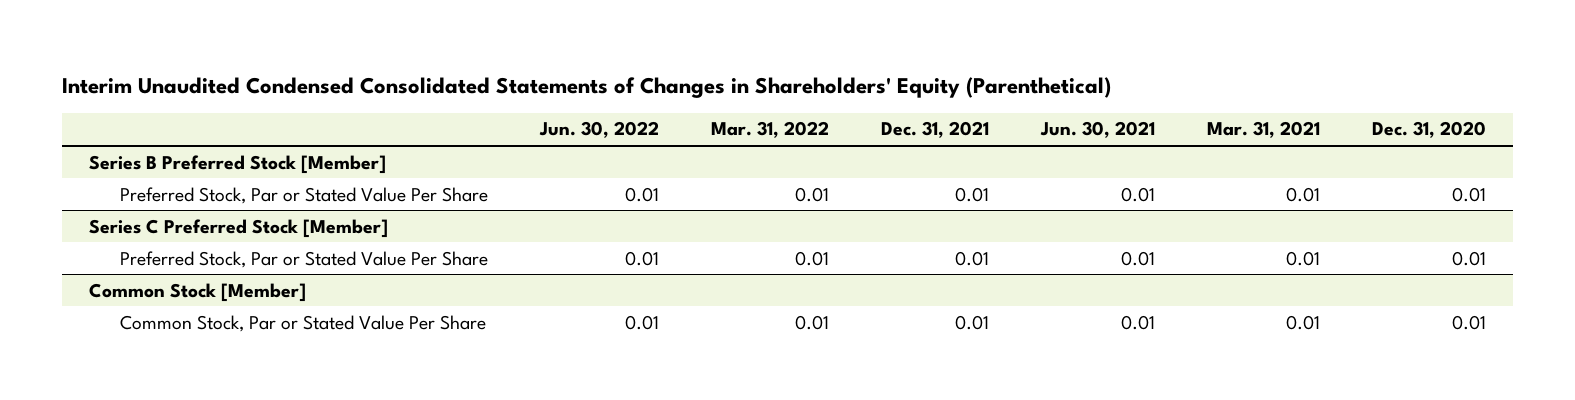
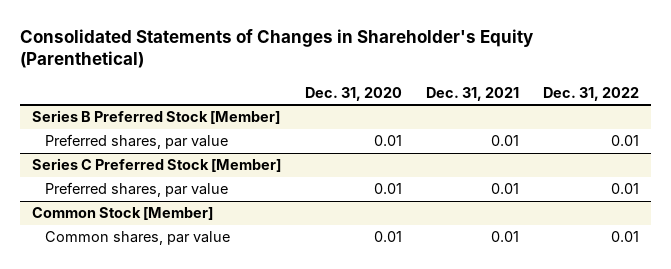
[62,76,1112,98] Interim Unaudited Condensed Consolidated Statements of Changes in Shareholders' Equity (Parenthetical) -> [19,28,533,69] Consolidated Statements of Changes in Shareholder's Equity (Parenthetical)
[538,121,659,139] Jun. 30, 2022 -> none
[710,121,829,139] Mar. 31, 2022 -> none
[1040,121,1156,139] Jun. 30, 2021 -> none
[1207,121,1321,139] Mar. 31, 2021 -> none
none -> [543,86,640,101] Dec. 31, 2022
[119,186,488,204] Preferred Stock, Par or Stated Value Per Share -> [45,134,229,150] Preferred shares, par value
[119,250,488,268] Preferred Stock, Par or Stated Value Per Share -> [45,182,229,198] Preferred shares, par value
[119,314,486,332] Common Stock, Par or Stated Value Per Share -> [45,231,231,246] Common shares, par value

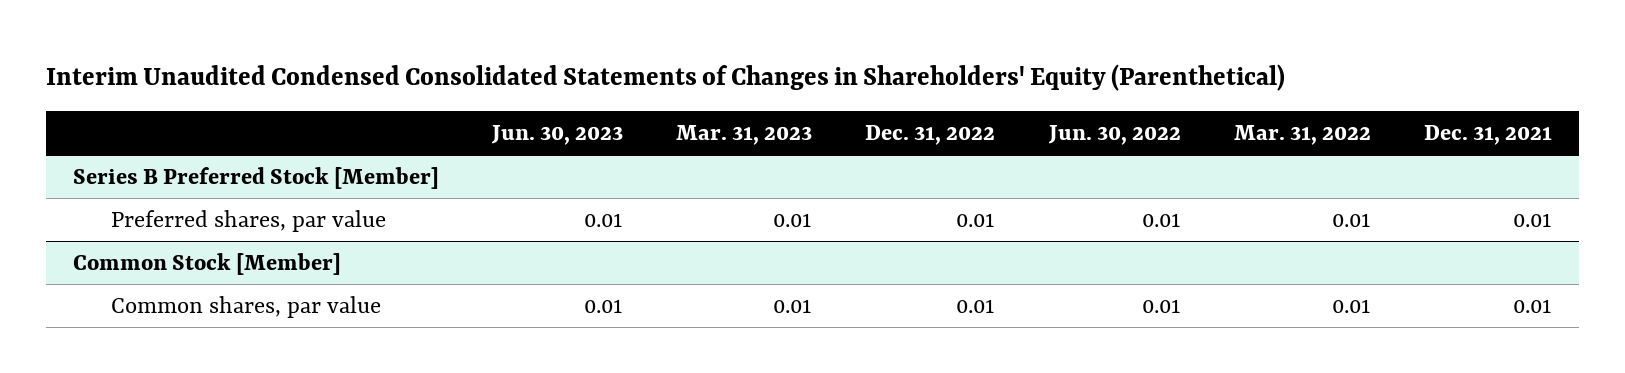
[19,28,533,69] Consolidated Statements of Changes in Shareholder's Equity (Parenthetical) -> [45,64,1285,92] Interim Unaudited Condensed Consolidated Statements of Changes in Shareholders' Equity (Parenthetical)
[305,86,403,101] Dec. 31, 2020 -> none
none -> [490,124,623,145] Jun. 30, 2023
none -> [676,124,813,145] Mar. 31, 2023
none -> [1047,124,1181,145] Jun. 30, 2022
none -> [1233,124,1371,145] Mar. 31, 2022
[31,158,281,173] Series C Preferred Stock [Member] -> none
[45,182,229,198] Preferred shares, par value -> none

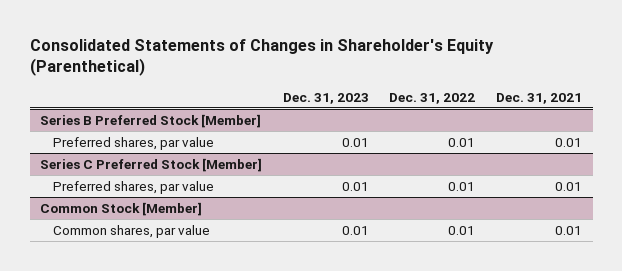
[45,64,1285,92] Interim Unaudited Condensed Consolidated Statements of Changes in Shareholders' Equity (Parenthetical) -> [29,38,494,77] Consolidated Statements of Changes in Shareholder's Equity (Parenthetical)
[490,124,623,145] Jun. 30, 2023 -> none
[676,124,813,145] Mar. 31, 2023 -> none
[1047,124,1181,145] Jun. 30, 2022 -> none
[1233,124,1371,145] Mar. 31, 2022 -> none
none -> [282,92,369,104] Dec. 31, 2023
none -> [39,157,262,172] Series C Preferred Stock [Member]
none -> [52,180,214,194] Preferred shares, par value

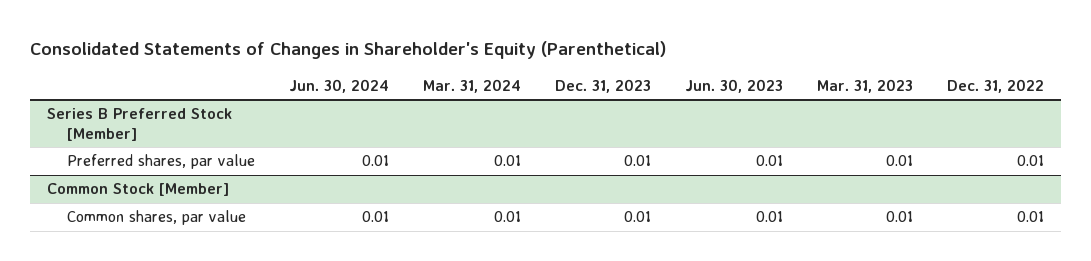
[496,92,583,104] Dec. 31, 2021 -> none
none -> [289,78,390,93] Jun. 30, 2024
none -> [422,78,521,93] Mar. 31, 2024
none -> [684,78,783,93] Jun. 30, 2023
none -> [816,78,913,93] Mar. 31, 2023
[39,157,262,172] Series C Preferred Stock [Member] -> none
[52,180,214,194] Preferred shares, par value -> none

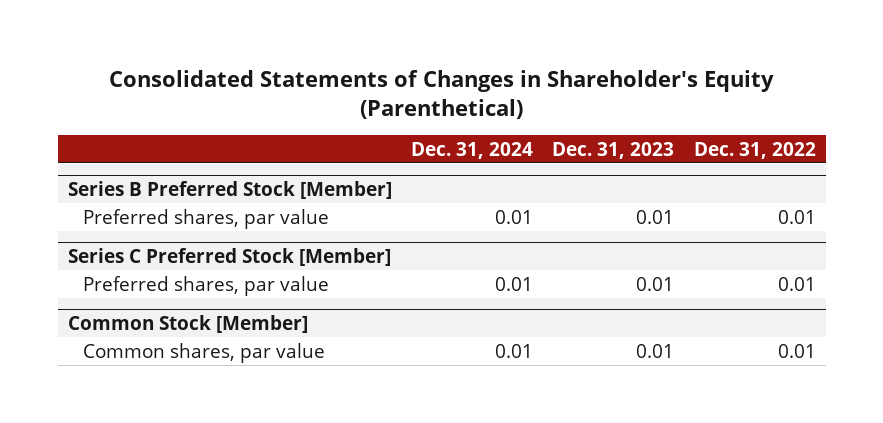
[289,78,390,93] Jun. 30, 2024 -> none
[422,78,521,93] Mar. 31, 2024 -> none
[684,78,783,93] Jun. 30, 2023 -> none
[816,78,913,93] Mar. 31, 2023 -> none
none -> [411,141,534,159] Dec. 31, 2024
none -> [67,247,391,266] Series C Preferred Stock [Member]
none -> [82,275,329,296] Preferred shares, par value

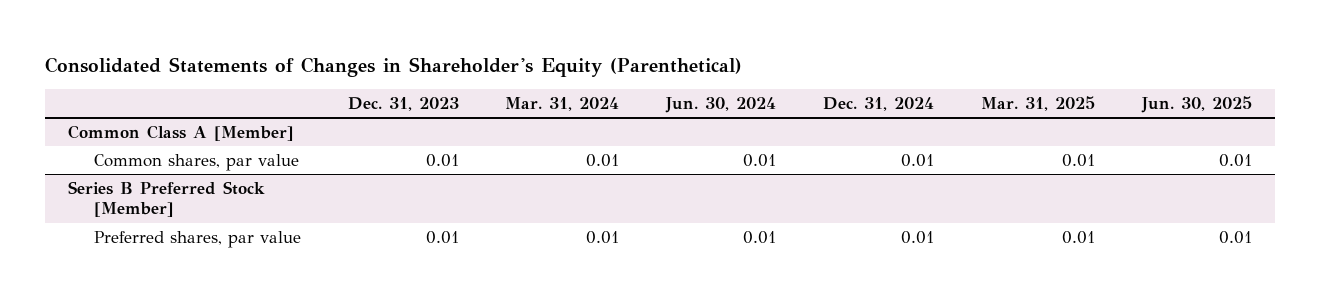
[693,141,816,159] Dec. 31, 2022 -> none
none -> [505,96,620,111] Mar. 31, 2024
none -> [665,96,777,113] Jun. 30, 2024
none -> [980,95,1095,111] Mar. 31, 2025
none -> [1140,95,1252,113] Jun. 30, 2025
none -> [68,125,295,142] Common Class A [Member]
none -> [93,154,299,172] Common shares, par value
[67,247,391,266] Series C Preferred Stock [Member] -> none
[82,275,329,296] Preferred shares, par value -> none
[67,314,308,333] Common Stock [Member] -> none
[82,342,325,363] Common shares, par value -> none

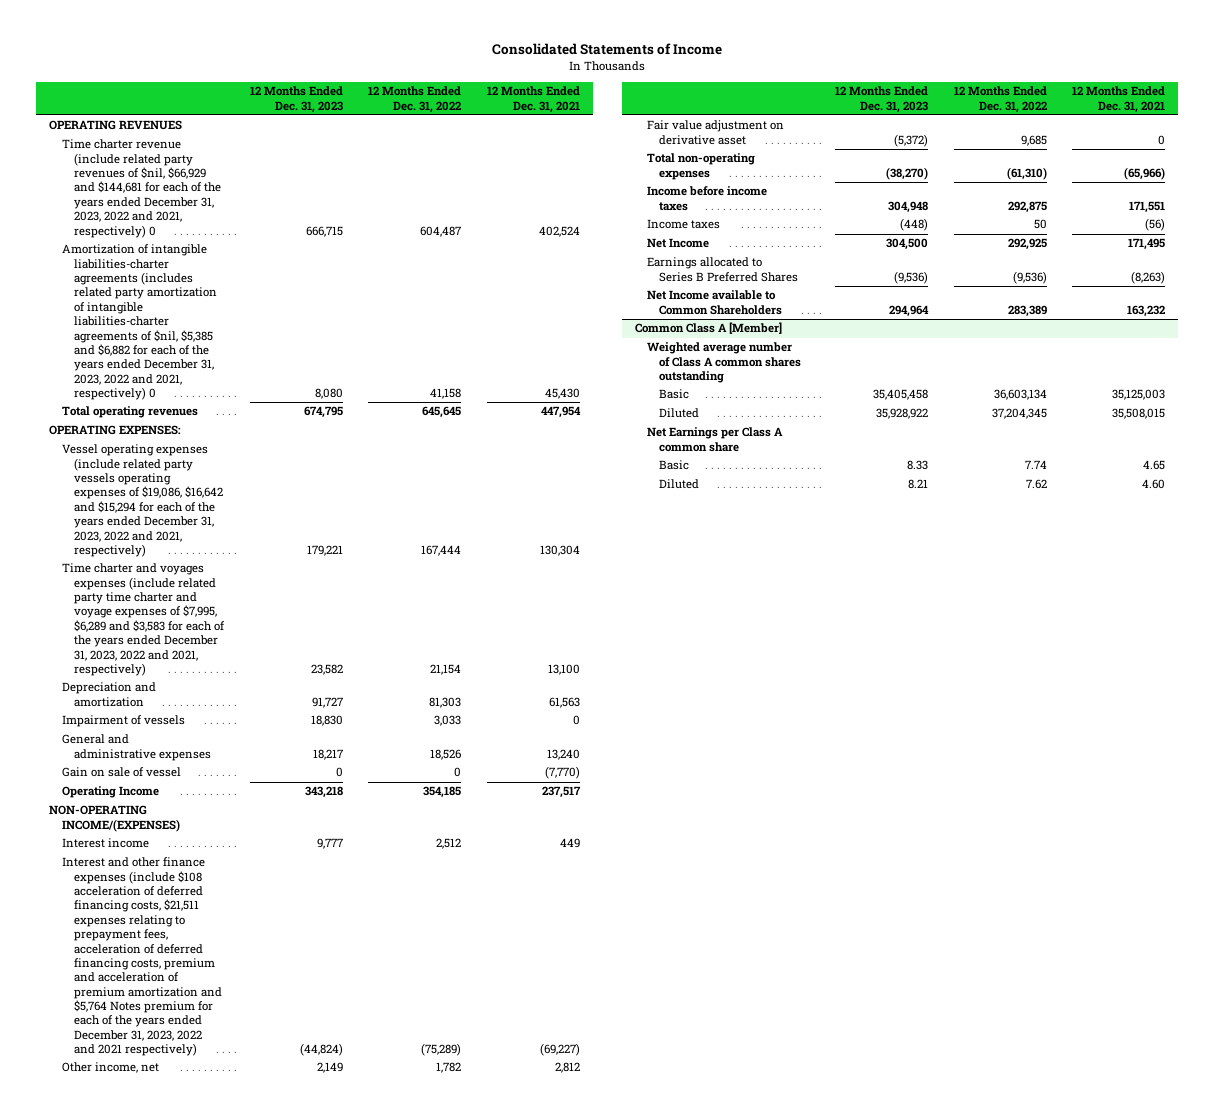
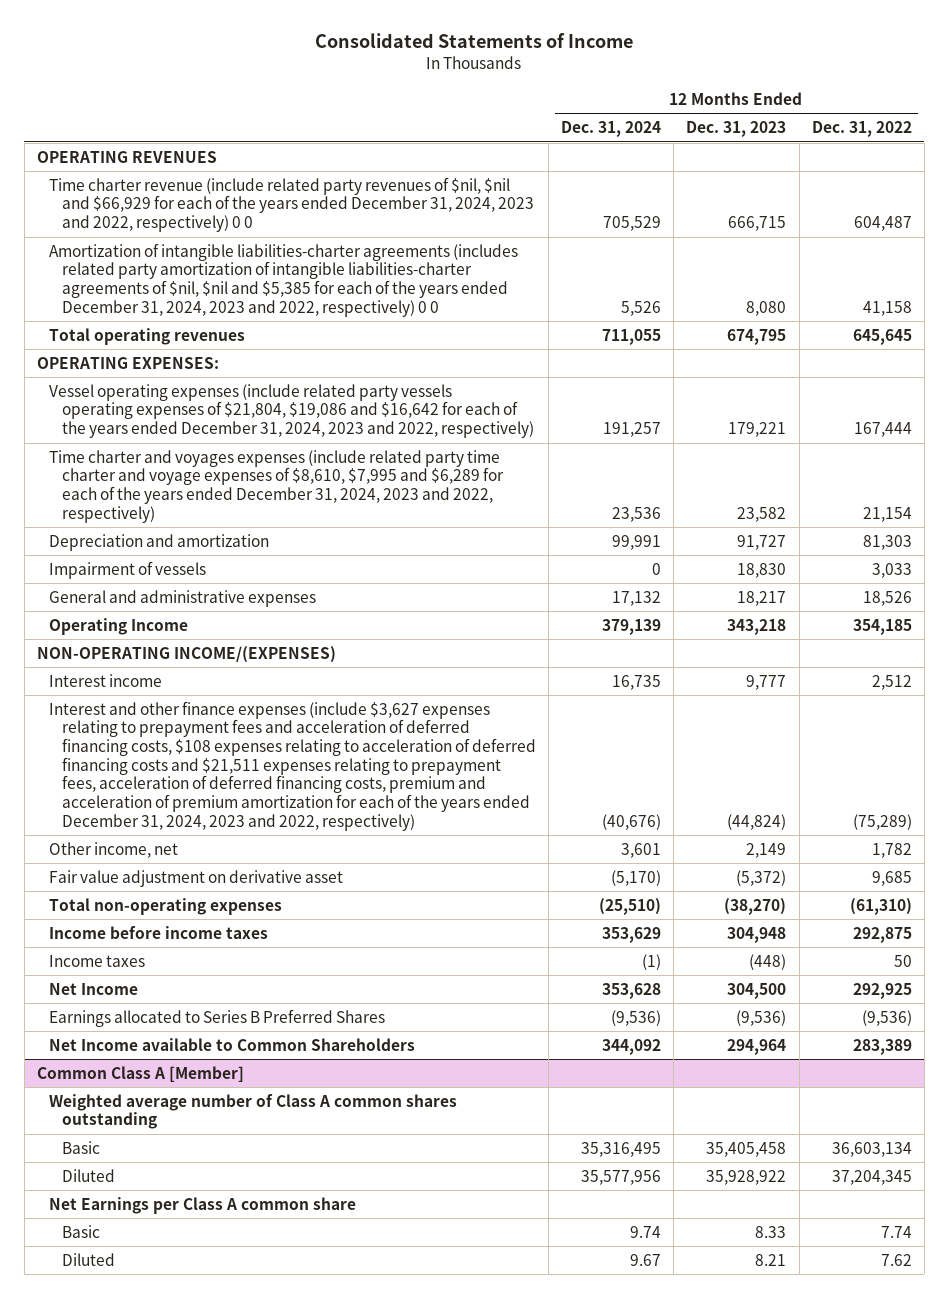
[486,86,580,113] 12 Months Ended Dec. 31, 2021 -> none
none -> [561,121,662,138] Dec. 31, 2024
[61,139,221,238] Time charter revenue (include related party revenues of $nil, $66,929 and $144,681 for each of the years ended December 31, 2023, 2022 and 2021, respectively) 0 -> [49,176,535,233] Time charter revenue (include related party revenues of $nil, $nil and $66,929 for each of the years ended December 31, 2024, 2023 and 2022, respectively) 0 0
[61,244,217,400] Amortization of intangible liabilities-charter agreements (includes related party amortization of intangible liabilities-charter agreements of $nil, $5,385 and $6,882 for each of the years ended December 31, 2023, 2022 and 2021, respectively) 0 -> [49,242,519,317] Amortization of intangible liabilities-charter agreements (includes related party amortization of intangible liabilities-charter agreements of $nil, $nil and $5,385 for each of the years ended December 31, 2024, 2023 and 2022, respectively) 0 0
[61,444,223,557] Vessel operating expenses (include related party vessels operating expenses of $19,086, $16,642 and $15,294 for each of the years ended December 31, 2023, 2022 and 2021, respectively) -> [49,383,535,439] Vessel operating expenses (include related party vessels operating expenses of $21,804, $19,086 and $16,642 for each of the years ended December 31, 2024, 2023 and 2022, respectively)
[61,563,225,676] Time charter and voyages expenses (include related party time charter and voyage expenses of $7,995, $6,289 and $3,583 for each of the years ended December 31, 2023, 2022 and 2021, respectively) -> [49,449,505,523] Time charter and voyages expenses (include related party time charter and voyage expenses of $8,610, $7,995 and $6,289 for each of the years ended December 31, 2024, 2023 and 2022, respectively)
[61,767,181,778] Gain on sale of vessel -> none
[61,857,222,1057] Interest and other finance expenses (include $108 acceleration of deferred financing costs, $21,511 expenses relating to prepayment fees, acceleration of deferred financing costs, premium and acceleration of premium amortization and $5,764 Notes premium for each of the years ended December 31, 2023, 2022 and 2021 respectively) -> [49,700,537,831] Interest and other finance expenses (include $3,627 expenses relating to prepayment fees and acceleration of deferred financing costs, $108 expenses relating to acceleration of deferred financing costs and $21,511 expenses relating to prepayment fees, acceleration of deferred financing costs, premium and acceleration of premium amortization for each of the years ended December 31, 2024, 2023 and 2022, respectively)

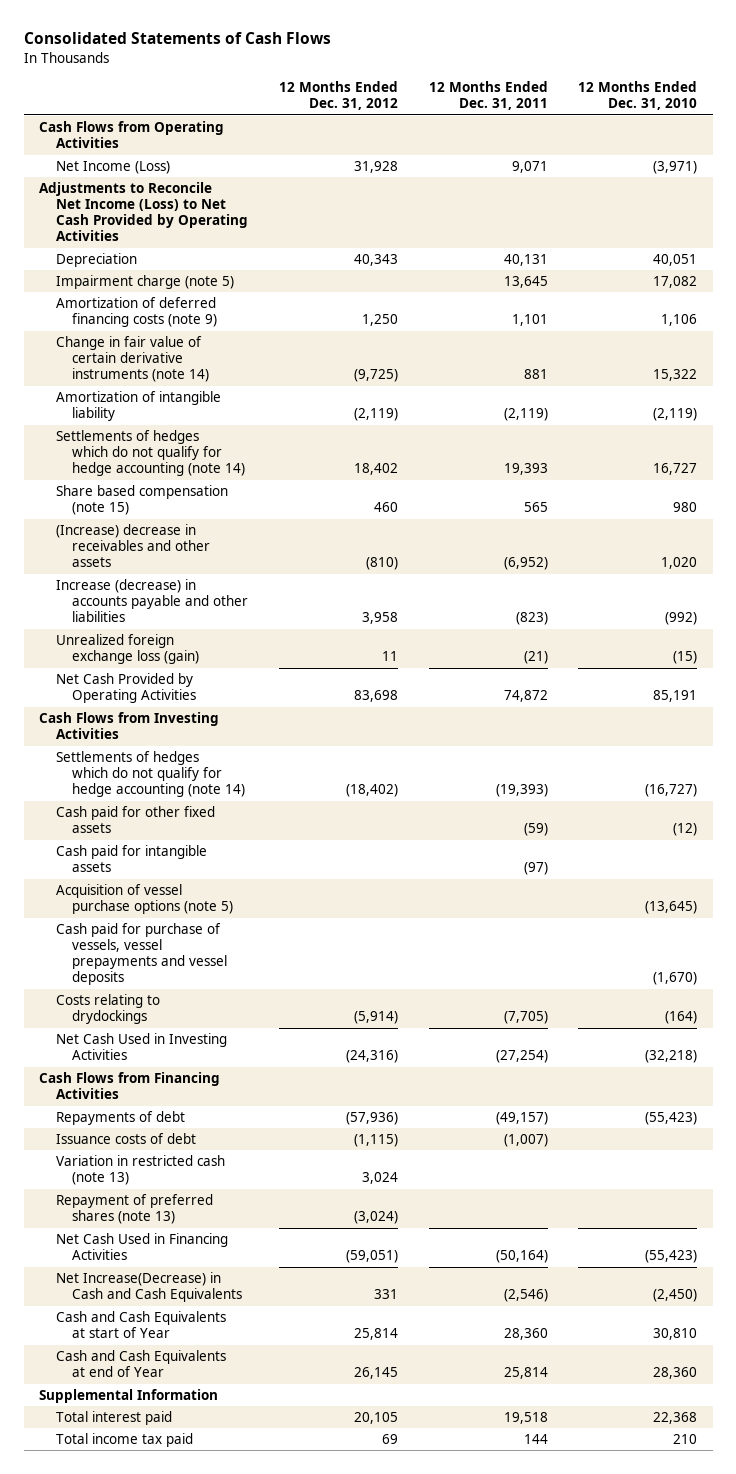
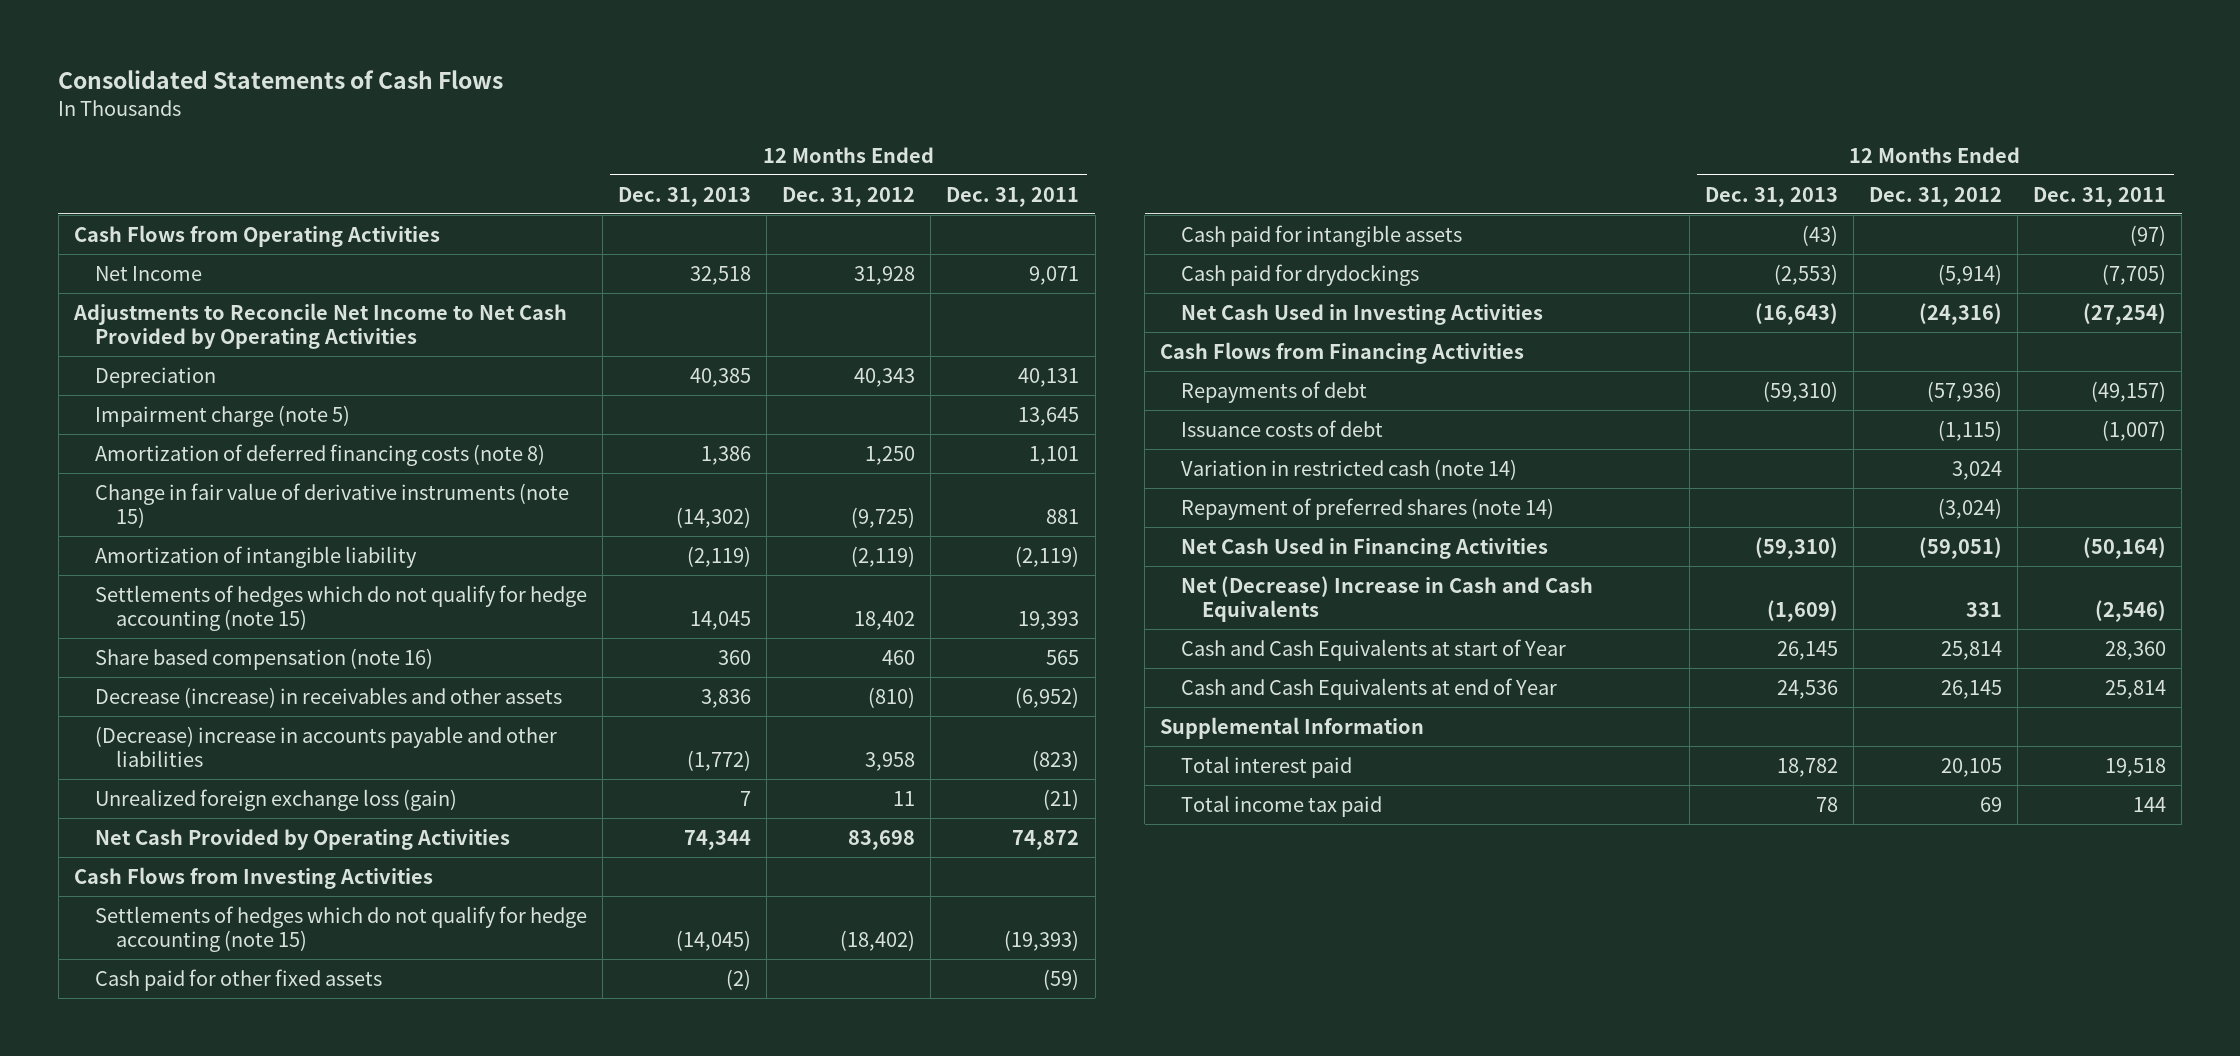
[578,81,698,111] 12 Months Ended Dec. 31, 2010 -> none
none -> [618,186,752,207] Dec. 31, 2013
[55,161,170,175] Net Income (Loss) -> [94,265,202,281] Net Income
[38,182,248,242] Adjustments to Reconcile Net Income (Loss) to Net Cash Provided by Operating Activities -> [72,302,567,349] Adjustments to Reconcile Net Income to Net Cash Provided by Operating Activities
[55,297,218,328] Amortization of deferred financing costs (note 9) -> [94,443,545,466] Amortization of deferred financing costs (note 8)
[55,336,210,383] Change in fair value of certain derivative instruments (note 14) -> [94,482,569,528] Change in fair value of derivative instruments (note 15)
[55,430,246,477] Settlements of hedges which do not qualify for hedge accounting (note 14) -> [94,584,587,631] Settlements of hedges which do not qualify for hedge accounting (note 15)
[55,485,228,516] Share based compensation (note 15) -> [94,647,433,670] Share based compensation (note 16)
[55,524,211,568] (Increase) decrease in receivables and other assets -> [94,686,562,708] Decrease (increase) in receivables and other assets
[55,579,249,623] Increase (decrease) in accounts payable and other liabilities -> [94,725,557,767] (Decrease) increase in accounts payable and other liabilities
[55,751,246,798] Settlements of hedges which do not qualify for hedge accounting (note 14) -> [94,905,587,952] Settlements of hedges which do not qualify for hedge accounting (note 15)
[55,884,234,915] Acquisition of vessel purchase options (note 5) -> none
[55,923,228,986] Cash paid for purchase of vessels, vessel prepayments and vessel deposits -> none
[55,994,160,1025] Costs relating to drydockings -> [1181,263,1420,286] Cash paid for drydockings
[55,1155,225,1186] Variation in restricted cash (note 13) -> [1181,458,1518,480] Variation in restricted cash (note 14)
[55,1194,213,1225] Repayment of preferred shares (note 13) -> [1181,497,1555,520] Repayment of preferred shares (note 14)
[55,1272,243,1303] Net Increase(Decrease) in Cash and Cash Equivalents -> [1181,575,1594,622] Net (Decrease) Increase in Cash and Cash Equivalents

